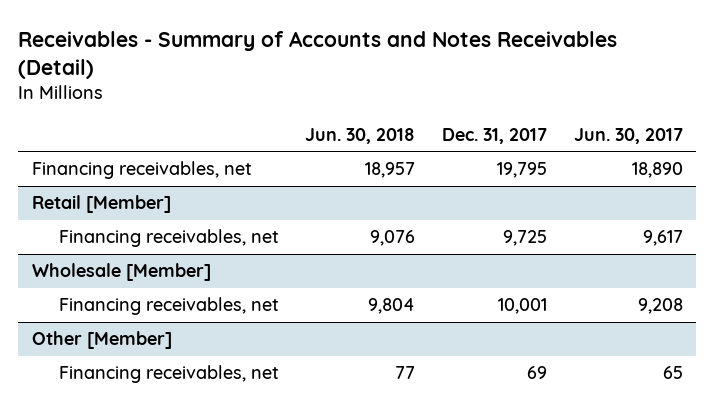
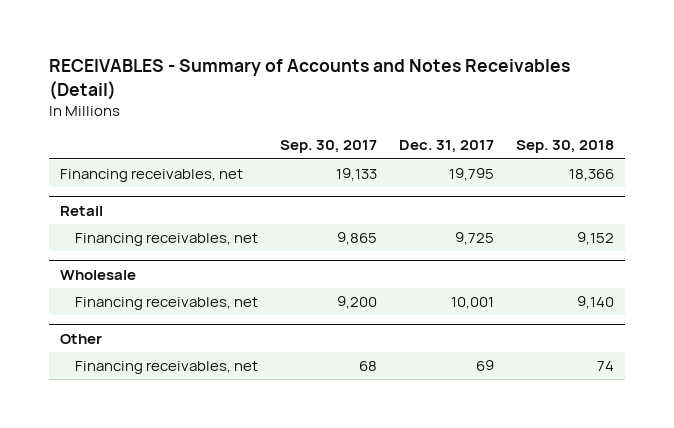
[18,30,618,79] Receivables - Summary of Accounts and Notes Receivables (Detail) -> [48,59,570,100] RECEIVABLES - Summary of Accounts and Notes Receivables (Detail)
[305,127,416,144] Jun. 30, 2018 -> none
[573,127,683,144] Jun. 30, 2017 -> none
none -> [279,140,377,154] Sep. 30, 2017
none -> [516,140,615,154] Sep. 30, 2018
[31,195,171,214] Retail [Member] -> [59,205,103,216] Retail
[31,263,211,282] Wholesale [Member] -> [59,269,136,280] Wholesale
[31,331,172,350] Other [Member] -> [59,333,102,344] Other

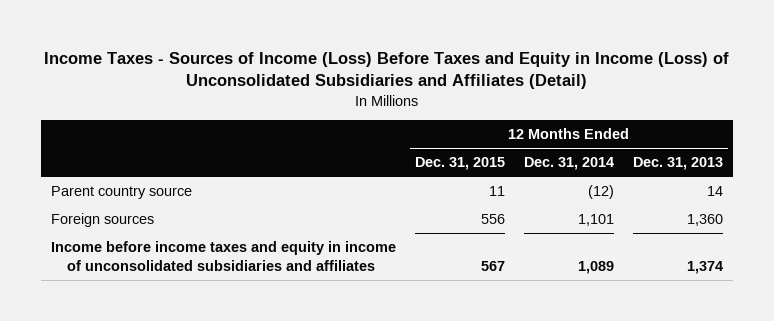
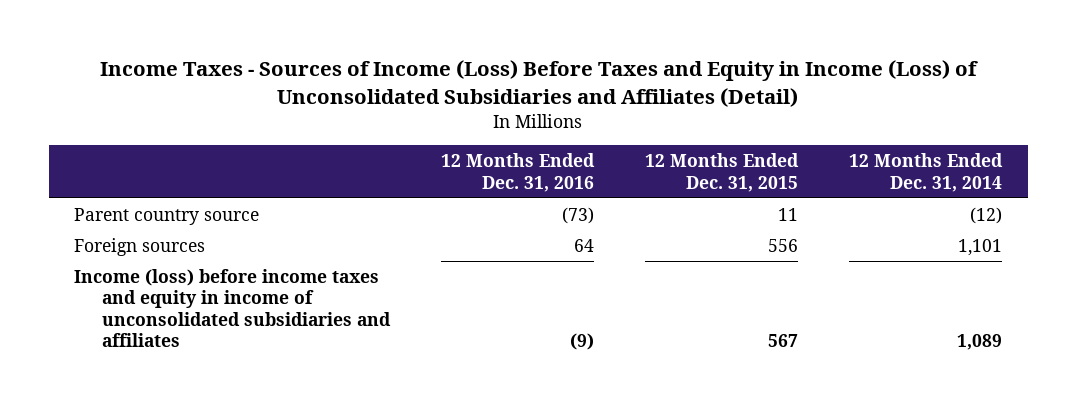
[633,157,724,171] Dec. 31, 2013 -> none
none -> [441,153,596,192] 12 Months Ended Dec. 31, 2016
[50,241,396,271] Income before income taxes and equity in income of unconsolidated subsidiaries and affiliates -> [74,268,391,348] Income (loss) before income taxes and equity in income of unconsolidated subsidiaries and affiliates

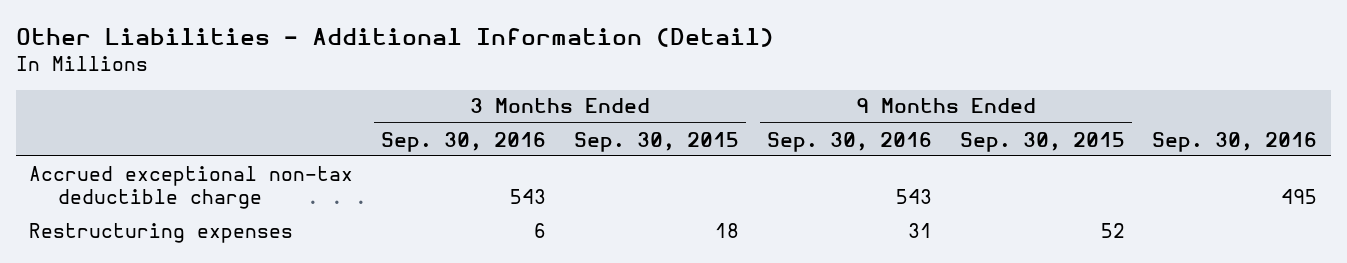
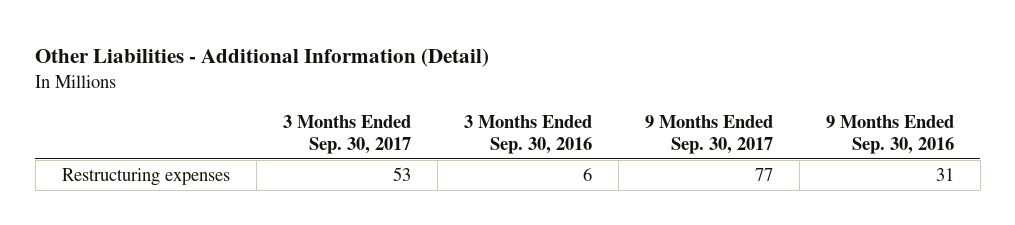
[573,131,739,152] Sep. 30, 2015 -> none
[959,131,1125,152] Sep. 30, 2015 -> none
[1152,131,1318,152] Sep. 30, 2016 -> none
none -> [282,114,411,154] 3 Months Ended Sep. 30, 2017
none -> [644,114,773,154] 9 Months Ended Sep. 30, 2017
[29,165,354,210] Accrued exceptional non-tax deductible charge -> none

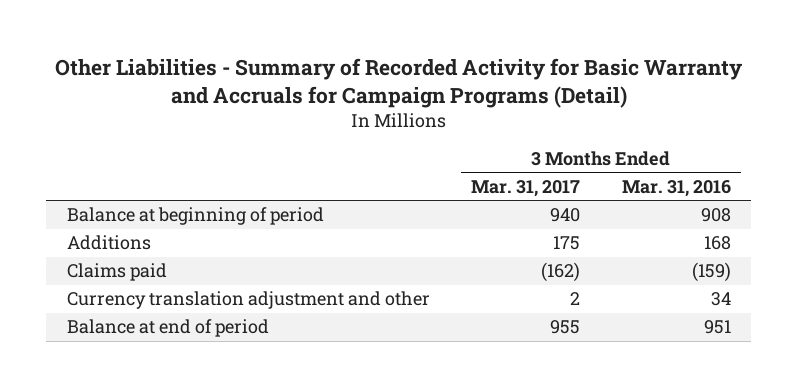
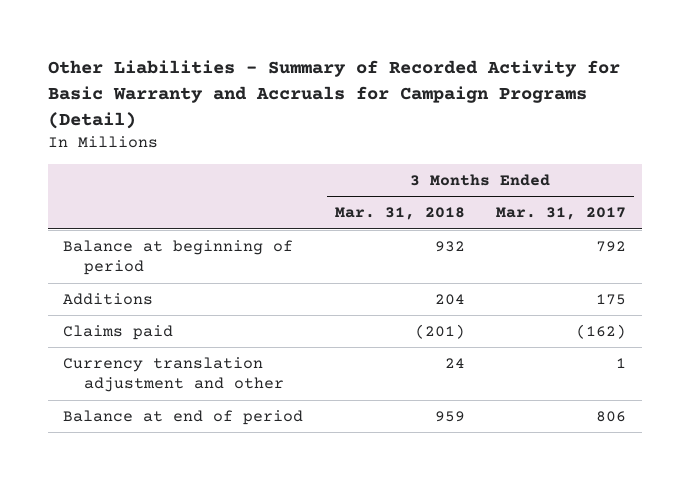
[621,180,731,198] Mar. 31, 2016 -> none
none -> [334,207,465,221] Mar. 31, 2018
[550,208,581,223] 940 -> [596,240,627,252] 792
[570,292,581,306] 2 -> [616,357,627,368] 1
[550,320,581,335] 955 -> [596,410,627,422] 806

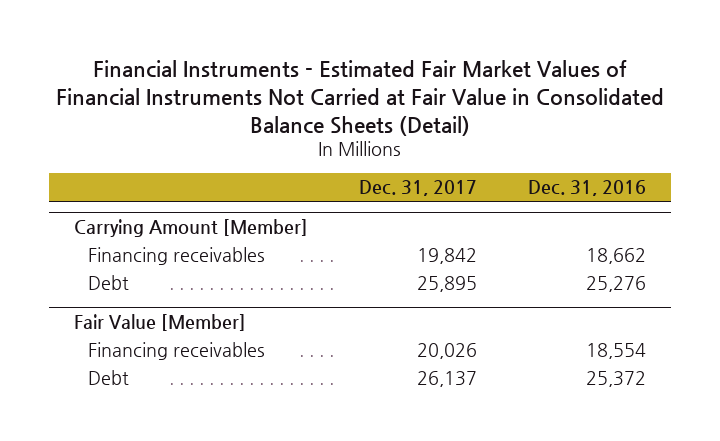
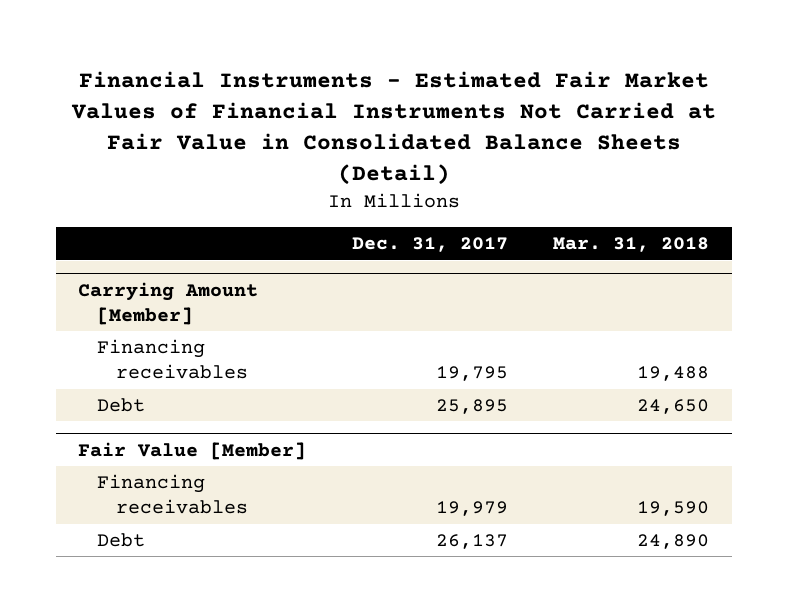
[527,180,646,197] Dec. 31, 2016 -> none
none -> [553,237,710,253] Mar. 31, 2018
[417,248,478,265] 19,842 -> [435,366,508,382] 19,795
[417,343,478,360] 20,026 -> [435,501,508,517] 19,979

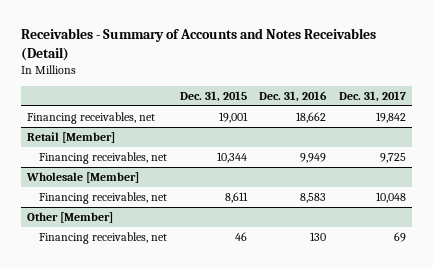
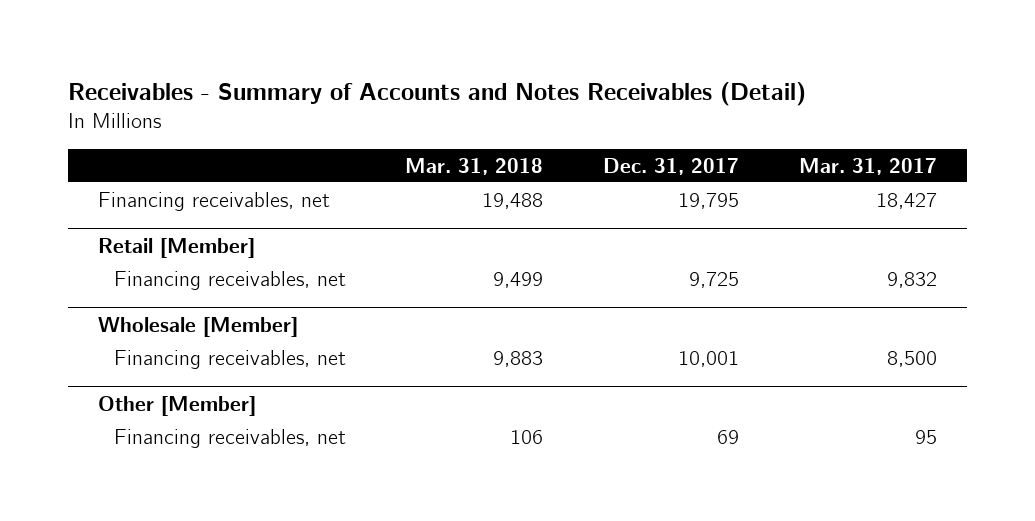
[179,90,247,102] Dec. 31, 2015 -> none
[259,90,328,102] Dec. 31, 2016 -> none
none -> [405,157,544,175] Mar. 31, 2018
none -> [798,157,937,175] Mar. 31, 2017
[376,112,407,124] 19,842 -> [678,192,740,209] 19,795
[376,192,407,204] 10,048 -> [678,350,740,367] 10,001

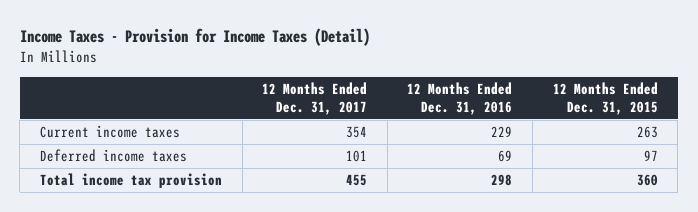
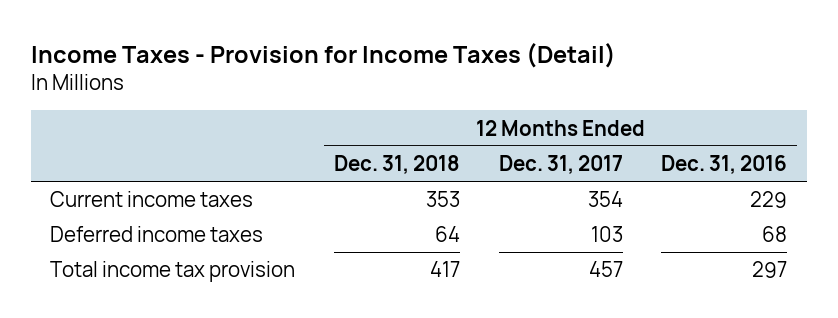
[552,81,658,115] 12 Months Ended Dec. 31, 2015 -> none
none -> [334,154,461,174] Dec. 31, 2018
[346,150,368,163] 101 -> [590,226,623,243] 103
[498,150,513,163] 69 -> [762,226,788,243] 68
[346,174,368,187] 455 -> [588,261,623,278] 457
[491,174,513,187] 298 -> [752,261,788,279] 297

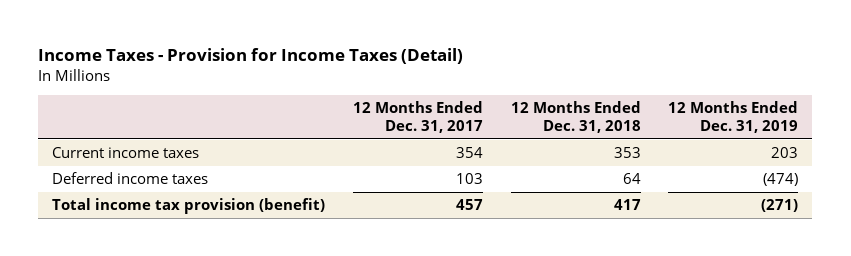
[661,154,788,174] Dec. 31, 2016 -> none
none -> [668,101,799,133] 12 Months Ended Dec. 31, 2019
[50,261,296,283] Total income tax provision -> [52,198,326,215] Total income tax provision (benefit)

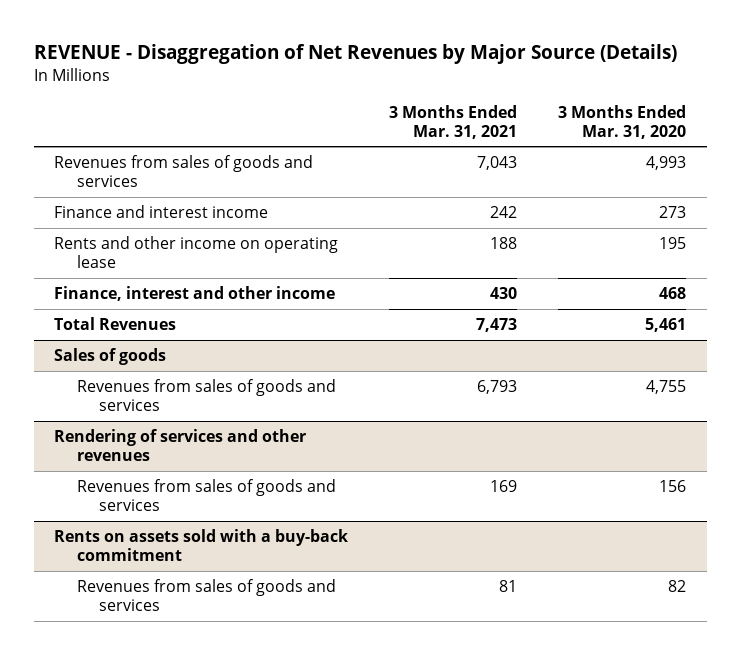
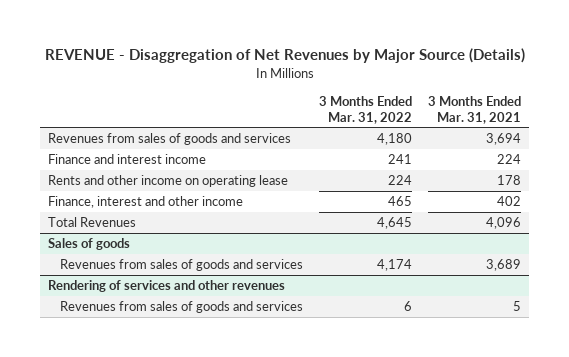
[558,104,687,139] 3 Months Ended Mar. 31, 2020 -> none
none -> [319,96,413,124] 3 Months Ended Mar. 31, 2022
[477,155,518,170] 7,043 -> [486,133,522,146] 3,694
[490,205,518,218] 242 -> [497,154,522,165] 224
[490,236,518,249] 188 -> [497,175,522,186] 178
[490,286,518,299] 430 -> [497,196,522,207] 402
[476,317,518,332] 7,473 -> [486,217,522,230] 4,096
[477,379,518,394] 6,793 -> [486,259,522,272] 3,689
[54,528,349,562] Rents on assets sold with a buy-back commitment -> none
[76,578,336,612] Revenues from sales of goods and services -> none
[490,479,518,492] 169 -> [513,301,522,312] 5

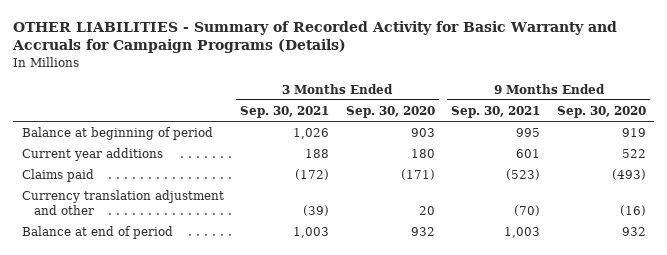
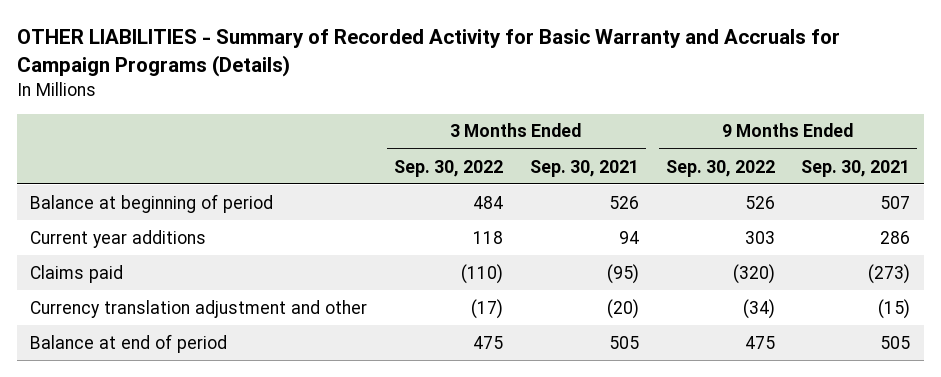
[345,105,435,118] Sep. 30, 2020 -> none
[556,105,646,118] Sep. 30, 2020 -> none
none -> [394,159,504,177] Sep. 30, 2022
none -> [665,159,775,177] Sep. 30, 2022
[293,128,330,140] 1,026 -> [608,195,639,209] 526
[516,128,541,138] 995 -> [880,195,911,209] 507
[305,149,330,159] 188 -> [618,230,639,244] 94
[516,149,541,159] 601 -> [880,230,911,244] 286
[295,169,330,181] (172) -> [606,263,639,284] (95)
[506,169,541,181] (523) -> [868,263,911,284] (273)
[303,204,330,216] (39) -> [606,298,639,319] (20)
[514,204,541,216] (70) -> [878,298,911,319] (15)
[293,227,330,239] 1,003 -> [608,335,639,349] 505
[504,227,541,239] 1,003 -> [880,335,911,349] 505

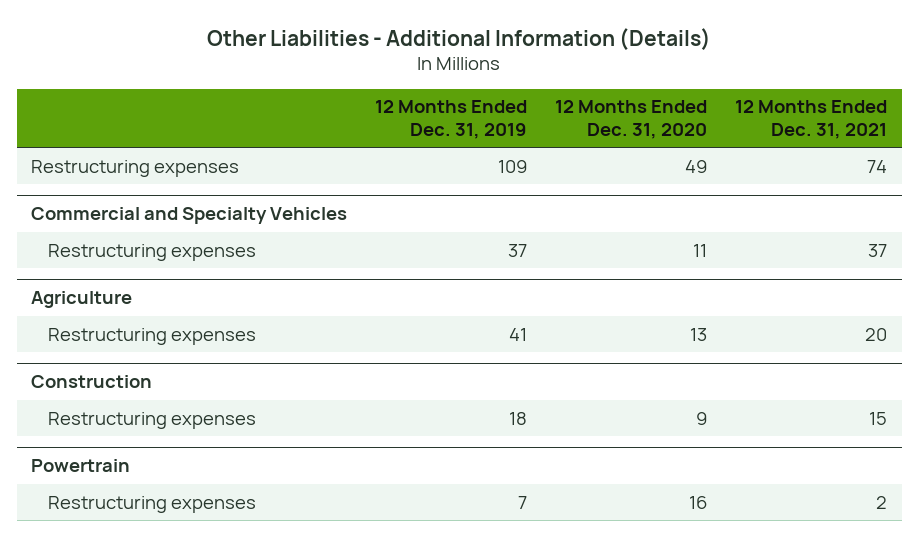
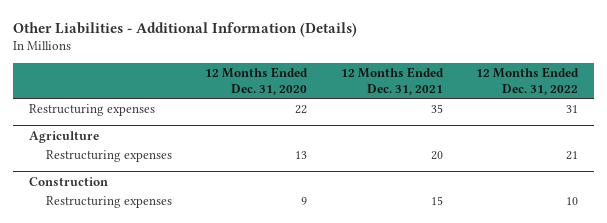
[375,100,528,139] 12 Months Ended Dec. 31, 2019 -> none
none -> [475,67,579,95] 12 Months Ended Dec. 31, 2022
[31,207,348,225] Commercial and Specialty Vehicles -> none
[48,243,257,261] Restructuring expenses -> none
[685,159,708,173] 49 -> [295,104,308,114] 22
[867,159,888,173] 74 -> [430,103,443,113] 35
[31,459,131,473] Powertrain -> none
[48,495,257,513] Restructuring expenses -> none

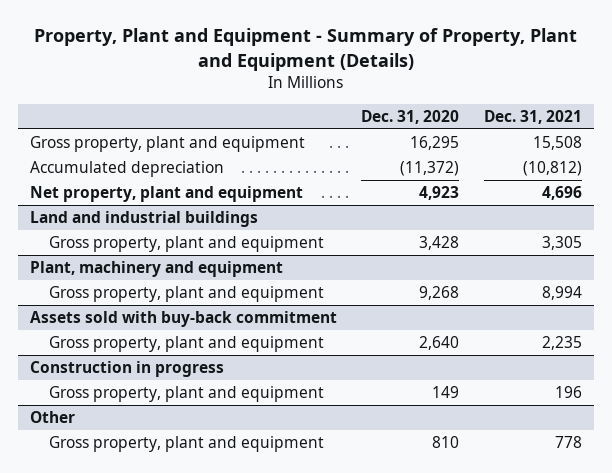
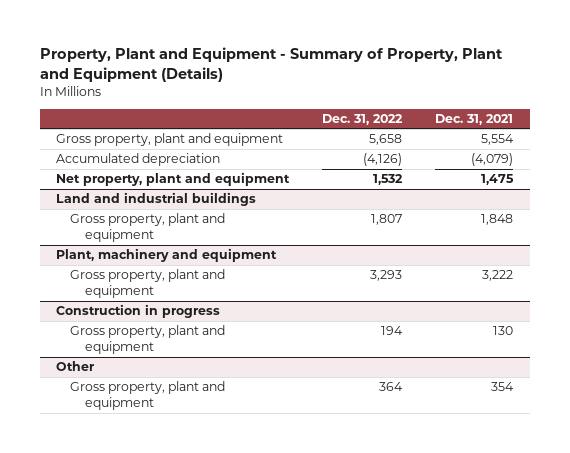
[361,109,460,124] Dec. 31, 2020 -> none
none -> [322,113,404,125] Dec. 31, 2022
[532,136,582,151] 15,508 -> [481,134,515,146] 5,554
[522,161,582,177] (10,812) -> [471,153,514,167] (4,079)
[541,186,582,201] 4,696 -> [481,174,515,186] 1,475
[541,236,582,251] 3,305 -> [481,214,514,226] 1,848
[30,311,338,328] Assets sold with buy-back commitment -> none
[48,336,324,353] Gross property, plant and equipment -> none
[541,286,582,301] 8,994 -> [482,270,514,282] 3,222
[554,386,582,399] 196 -> [493,326,514,336] 130
[554,436,582,449] 778 -> [491,382,515,392] 354

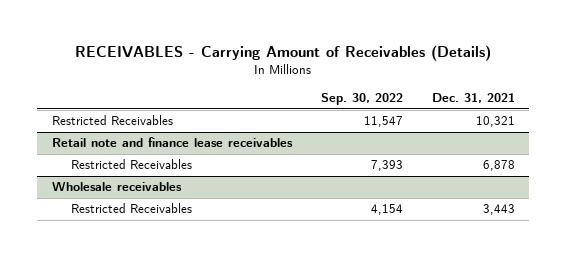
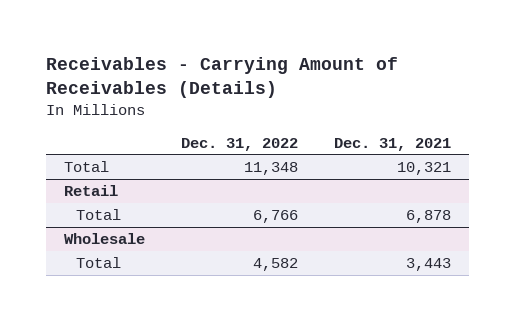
[75,44,492,61] RECEIVABLES - Carrying Amount of Receivables (Details) -> [45,56,398,99] Receivables - Carrying Amount of Receivables (Details)
[320,93,403,106] Sep. 30, 2022 -> none
none -> [180,137,298,151] Dec. 31, 2022
[51,115,173,126] Restricted Receivables -> [63,160,109,172] Total
[51,137,293,148] Retail note and finance lease receivables -> [63,184,118,196] Retail
[70,159,192,170] Restricted Receivables -> [76,208,122,220] Total
[51,182,182,192] Wholesale receivables -> [63,232,145,244] Wholesale
[70,203,192,214] Restricted Receivables -> [76,256,122,268] Total

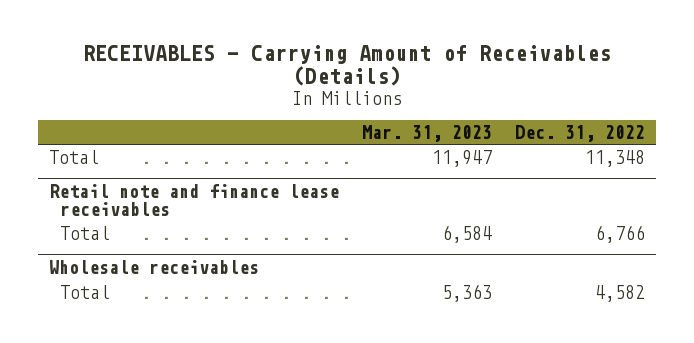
[45,56,398,99] Receivables - Carrying Amount of Receivables (Details) -> [82,45,611,87] RECEIVABLES - Carrying Amount of Receivables (Details)
[334,137,452,151] Dec. 31, 2021 -> none
none -> [361,124,492,142] Mar. 31, 2023
[63,184,118,196] Retail -> [49,184,340,216] Retail note and finance lease receivables
[63,232,145,244] Wholesale -> [49,260,260,275] Wholesale receivables

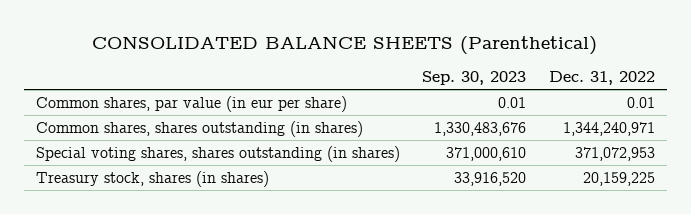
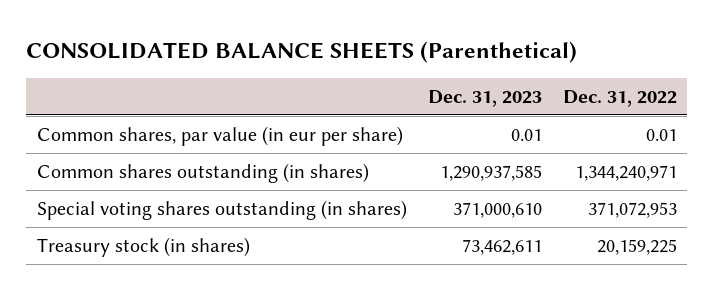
[422,71,527,86] Sep. 30, 2023 -> none
none -> [427,89,542,107] Dec. 31, 2023
[35,120,363,137] Common shares, shares outstanding (in shares) -> [36,162,369,183] Common shares outstanding (in shares)
[35,145,400,162] Special voting shares, shares outstanding (in shares) -> [36,199,407,220] Special voting shares outstanding (in shares)
[35,170,269,187] Treasury stock, shares (in shares) -> [36,236,250,257] Treasury stock (in shares)

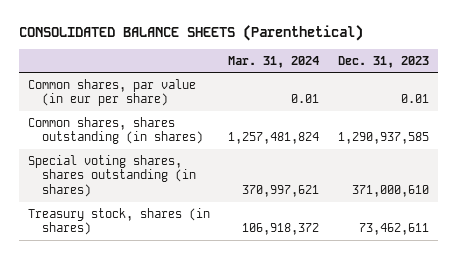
[562,89,677,107] Dec. 31, 2022 -> none
none -> [228,55,320,68] Mar. 31, 2024
[36,162,369,183] Common shares outstanding (in shares) -> [28,116,203,145] Common shares, shares outstanding (in shares)
[36,199,407,220] Special voting shares outstanding (in shares) -> [28,154,196,198] Special voting shares, shares outstanding (in shares)
[36,236,250,257] Treasury stock (in shares) -> [28,207,211,236] Treasury stock, shares (in shares)

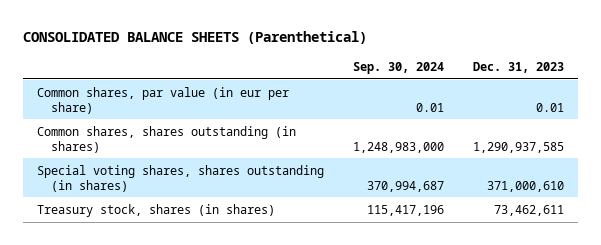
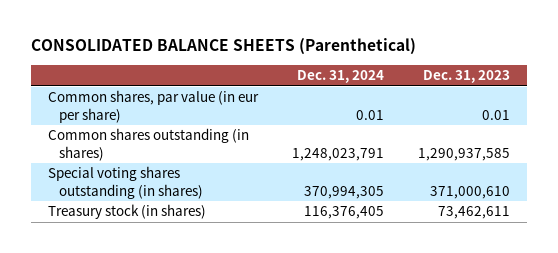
[353,62,445,75] Sep. 30, 2024 -> none
none -> [296,70,384,84] Dec. 31, 2024
[37,125,297,153] Common shares, shares outstanding (in shares) -> [47,128,249,161] Common shares outstanding (in shares)
[37,164,325,192] Special voting shares, shares outstanding (in shares) -> [47,166,203,199] Special voting shares outstanding (in shares)
[37,203,276,217] Treasury stock, shares (in shares) -> [47,204,206,220] Treasury stock (in shares)

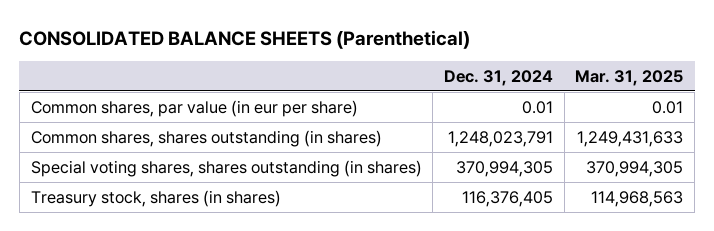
[423,70,511,84] Dec. 31, 2023 -> none
none -> [575,69,684,86] Mar. 31, 2025
[47,128,249,161] Common shares outstanding (in shares) -> [30,129,382,147] Common shares, shares outstanding (in shares)
[47,166,203,199] Special voting shares outstanding (in shares) -> [30,159,422,177] Special voting shares, shares outstanding (in shares)
[47,204,206,220] Treasury stock (in shares) -> [30,189,281,207] Treasury stock, shares (in shares)

